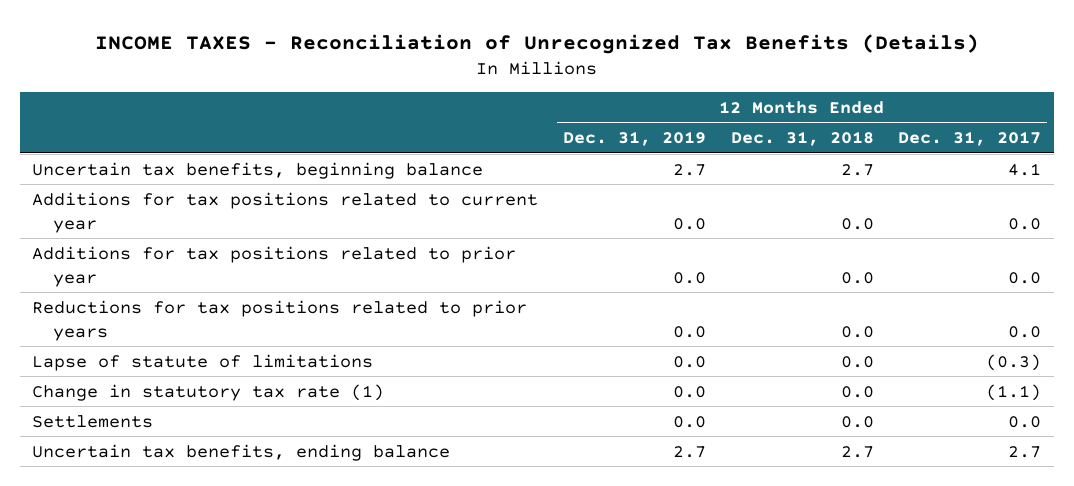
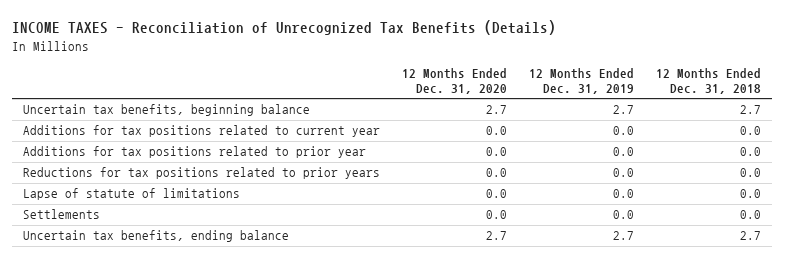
[898,131,1042,147] Dec. 31, 2017 -> none
none -> [402,67,508,94] 12 Months Ended Dec. 31, 2020
[32,383,385,401] Change in statutory tax rate (1) -> none

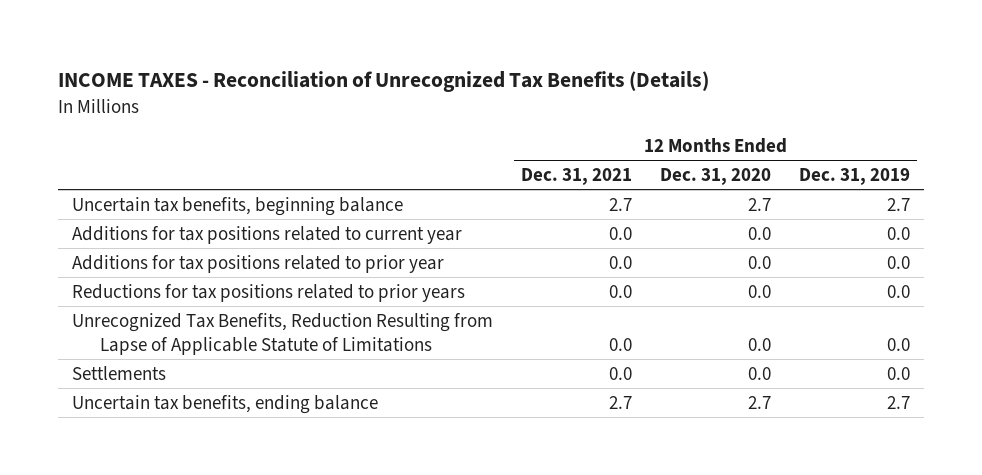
[656,67,762,94] 12 Months Ended Dec. 31, 2018 -> none
none -> [520,167,632,185] Dec. 31, 2021
[23,188,241,201] Lapse of statute of limitations -> [71,312,493,355] Unrecognized Tax Benefits, Reduction Resulting from Lapse of Applicable Statute of Limitations

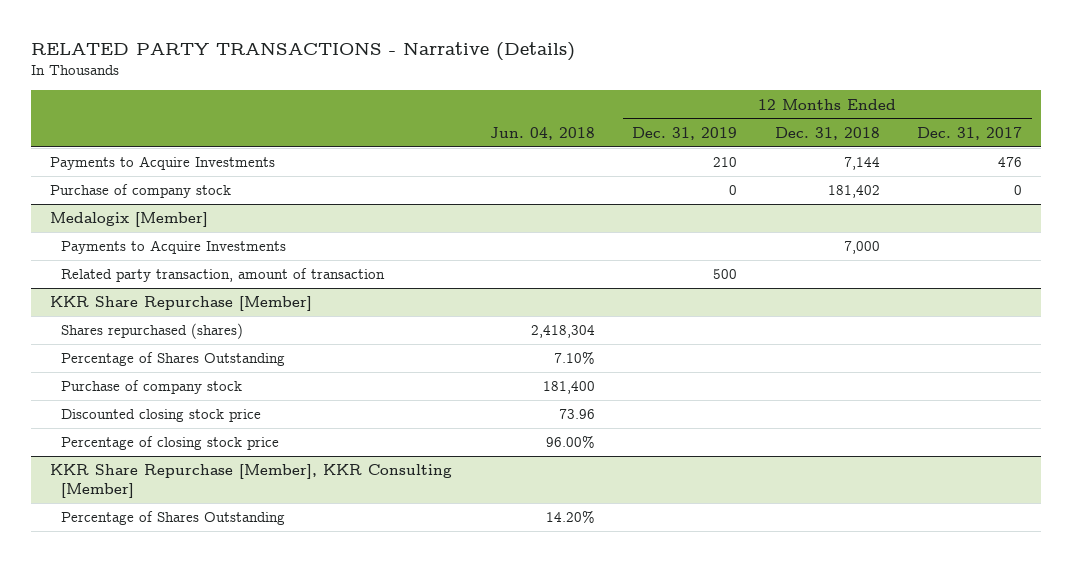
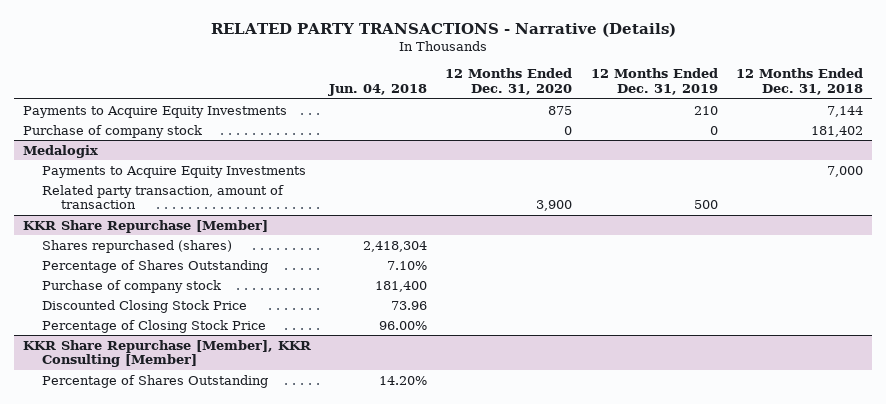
[917,126,1023,140] Dec. 31, 2017 -> none
none -> [445,68,573,96] 12 Months Ended Dec. 31, 2020
[49,156,275,171] Payments to Acquire Investments -> [22,105,287,118] Payments to Acquire Equity Investments
[49,212,208,228] Medalogix [Member] -> [22,144,98,158] Medalogix
[61,240,287,255] Payments to Acquire Investments -> [42,165,307,178] Payments to Acquire Equity Investments
[61,409,262,423] Discounted closing stock price -> [42,299,248,313] Discounted Closing Stock Price
[61,436,280,451] Percentage of closing stock price -> [42,319,267,333] Percentage of Closing Stock Price

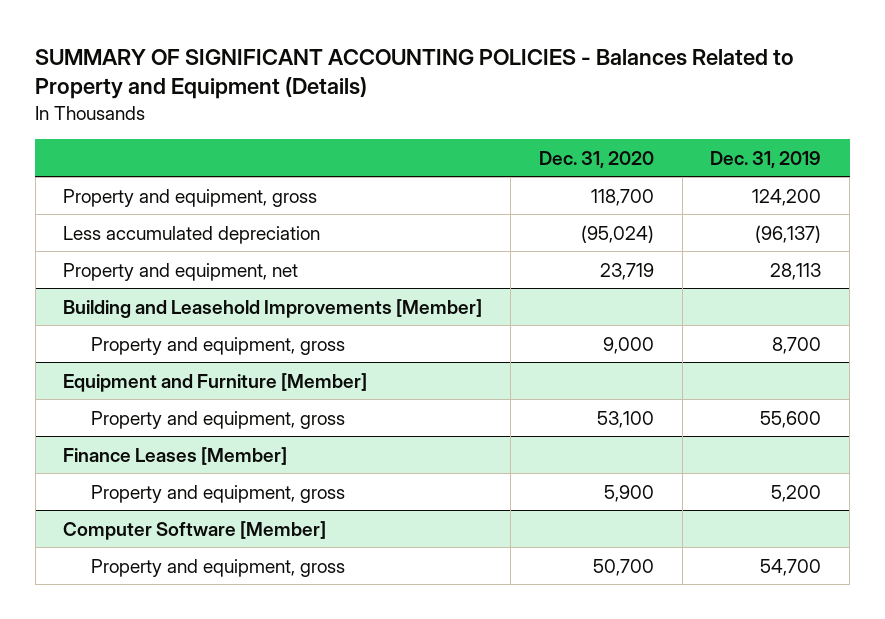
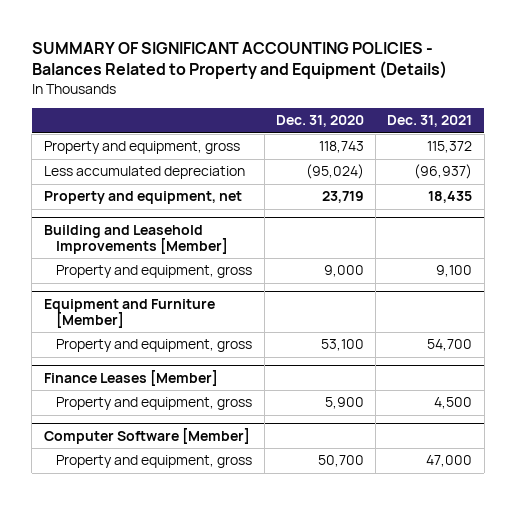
[710,150,822,168] Dec. 31, 2019 -> none
none -> [387,115,473,128] Dec. 31, 2021
[590,188,654,206] 118,700 -> [318,141,364,154] 118,743

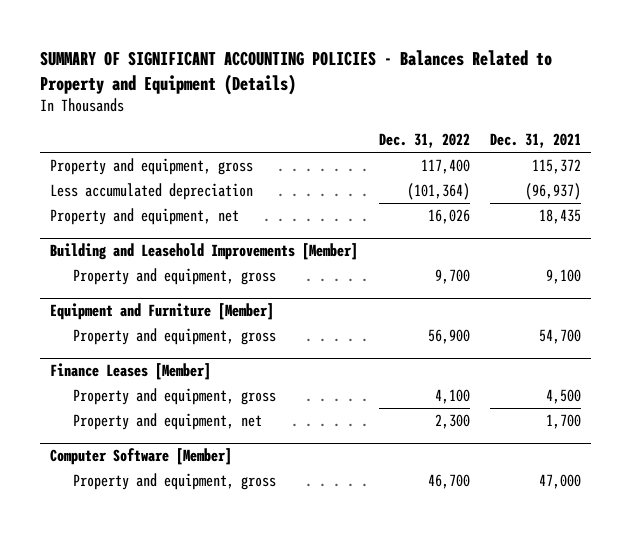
[275,115,364,128] Dec. 31, 2020 -> none
none -> [378,133,470,149] Dec. 31, 2022
none -> [73,413,263,431] Property and equipment, net

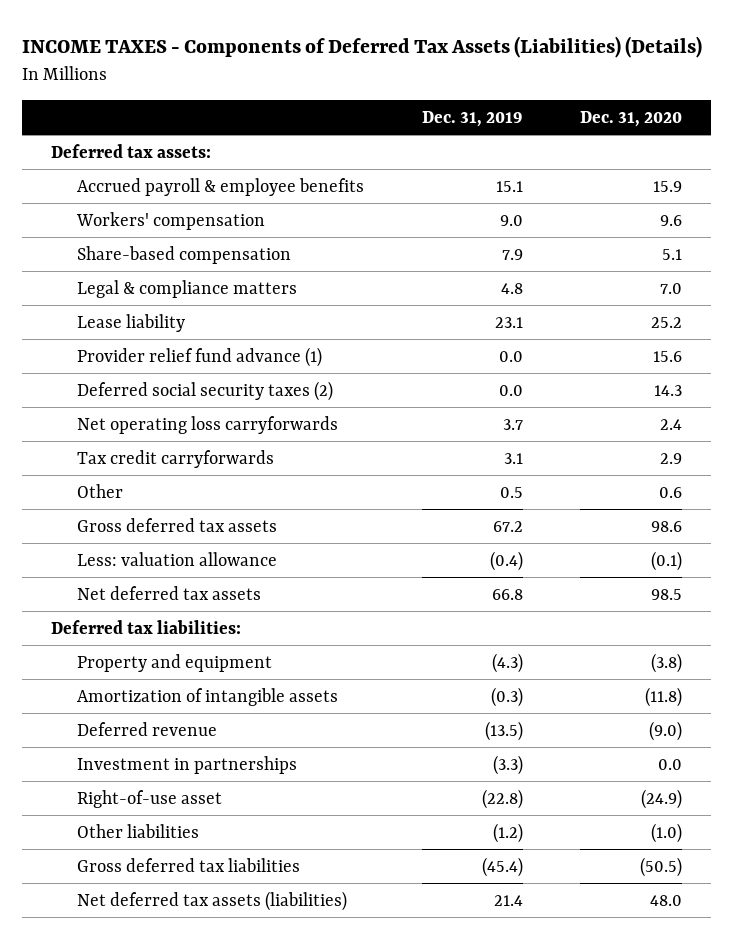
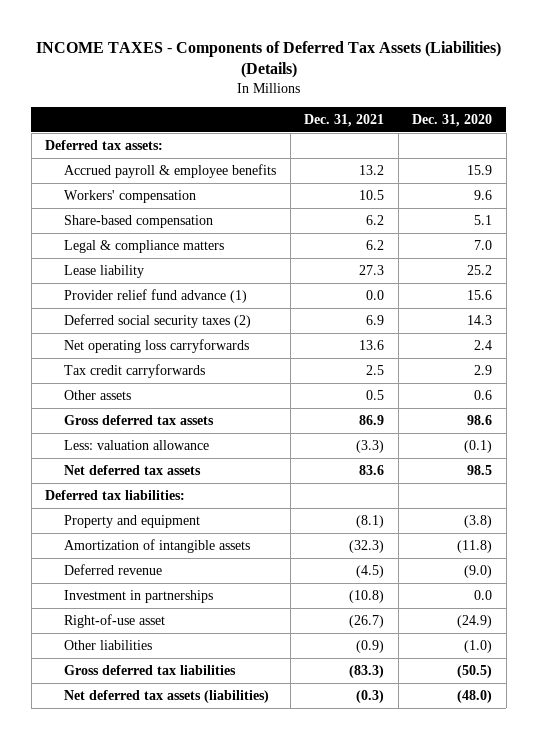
[421,110,523,127] Dec. 31, 2019 -> none
none -> [304,113,385,127] Dec. 31, 2021
[76,483,123,498] Other -> [64,389,132,400] Other assets
[650,894,683,906] 48.0 -> [457,689,493,703] (48.0)

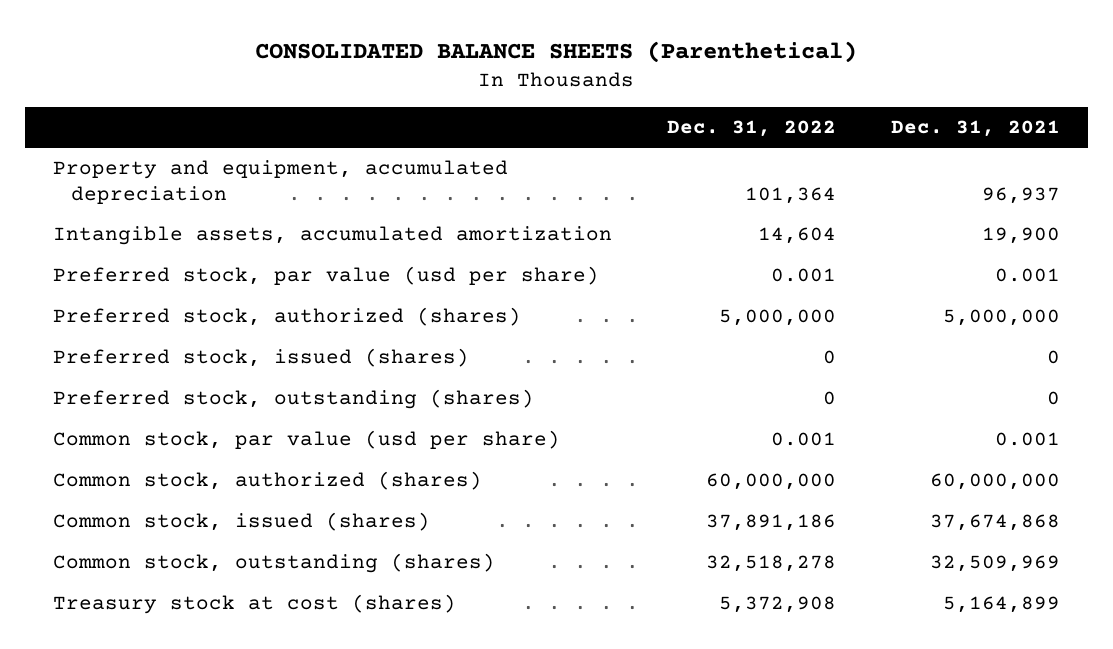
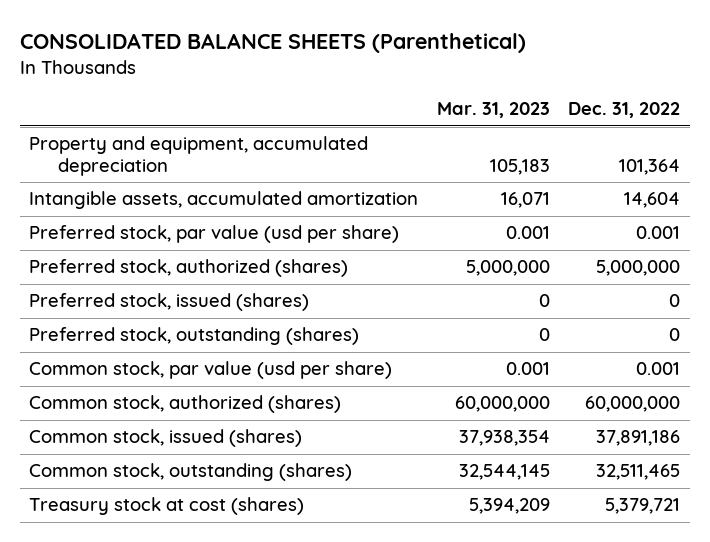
[891,119,1061,137] Dec. 31, 2021 -> none
none -> [436,102,550,119] Mar. 31, 2023
[705,555,836,573] 32,518,278 -> [596,464,681,481] 32,511,465
[718,596,836,614] 5,372,908 -> [605,498,681,515] 5,379,721

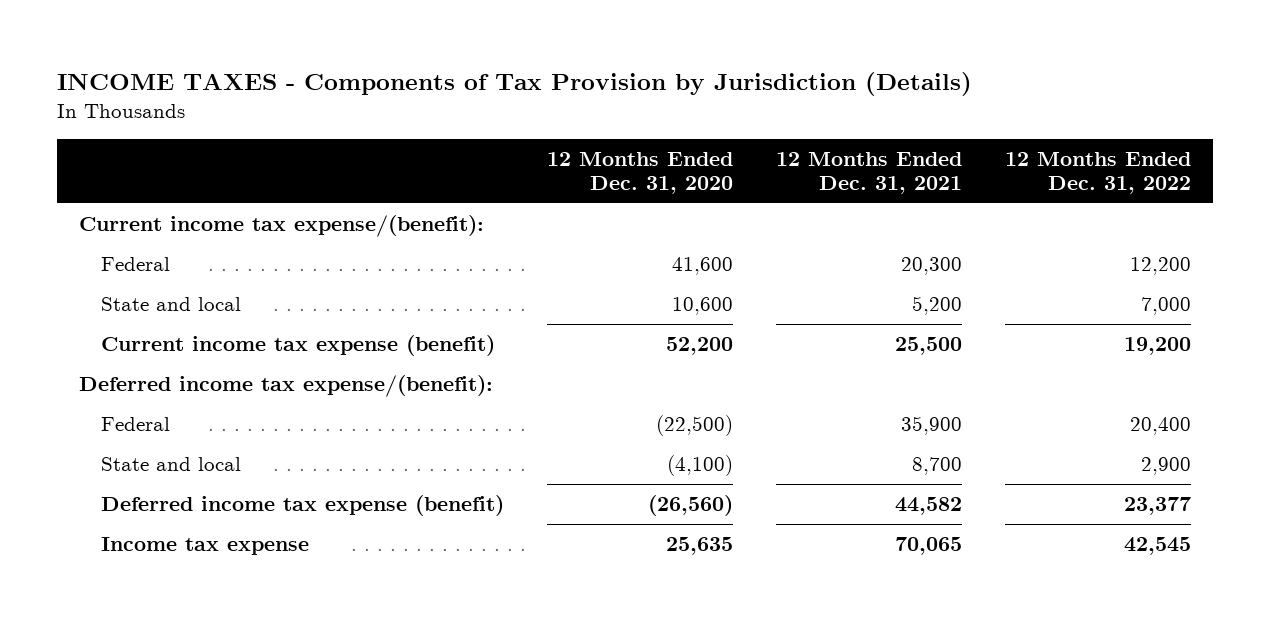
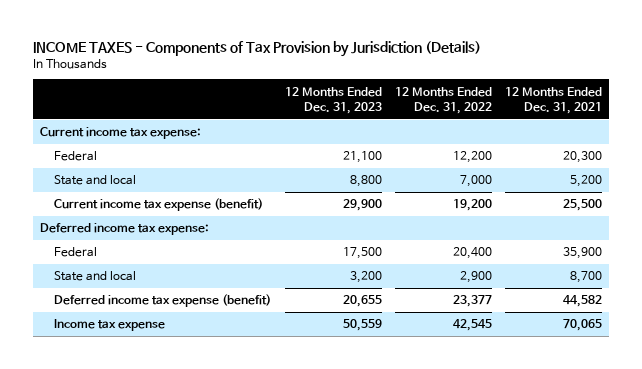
[547,152,734,195] 12 Months Ended Dec. 31, 2020 -> none
none -> [284,86,382,114] 12 Months Ended Dec. 31, 2023
[78,215,484,238] Current income tax expense/(benefit): -> [39,127,201,140] Current income tax expense:
[78,375,493,398] Deferred income tax expense/(benefit): -> [39,223,209,236] Deferred income tax expense:

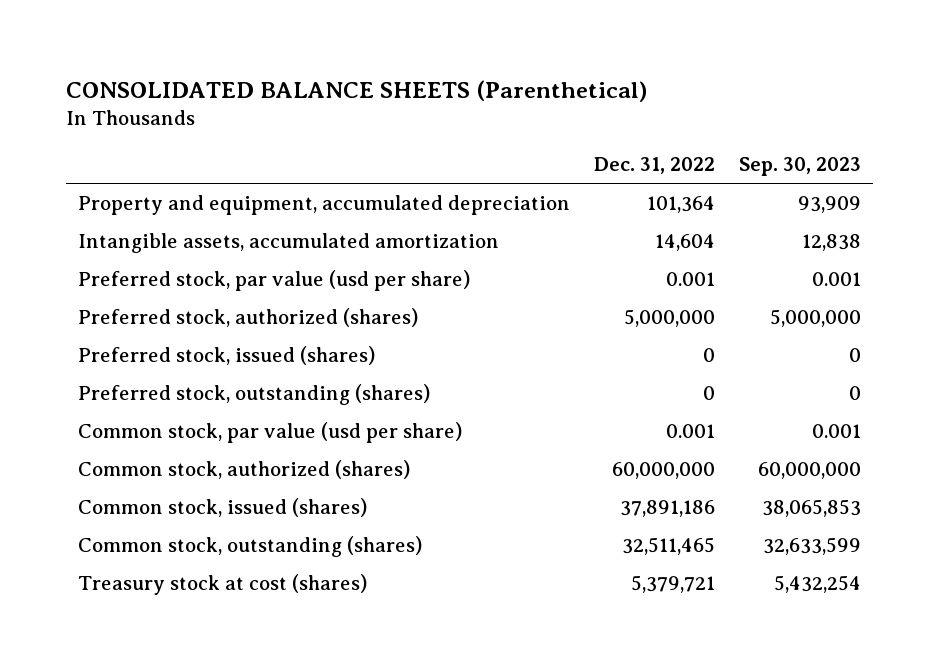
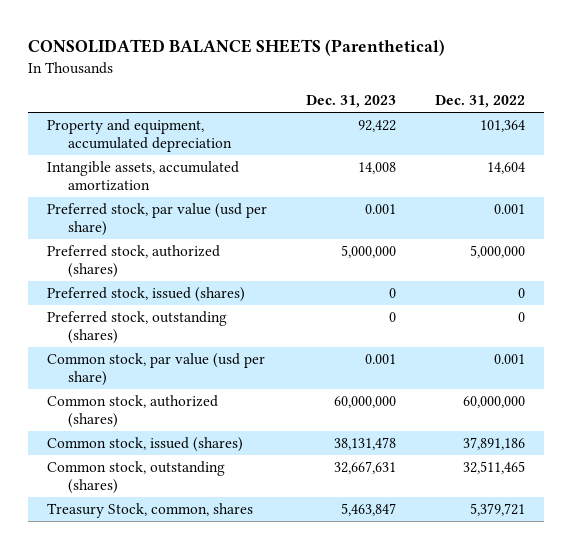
[738,157,861,177] Sep. 30, 2023 -> none
none -> [306,95,397,109] Dec. 31, 2023
[78,573,368,595] Treasury stock at cost (shares) -> [47,503,254,519] Treasury Stock, common, shares

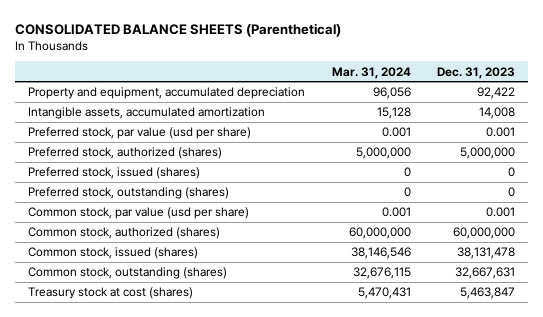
[434,95,525,109] Dec. 31, 2022 -> none
none -> [331,66,411,79] Mar. 31, 2024
[47,503,254,519] Treasury Stock, common, shares -> [28,287,194,300] Treasury stock at cost (shares)

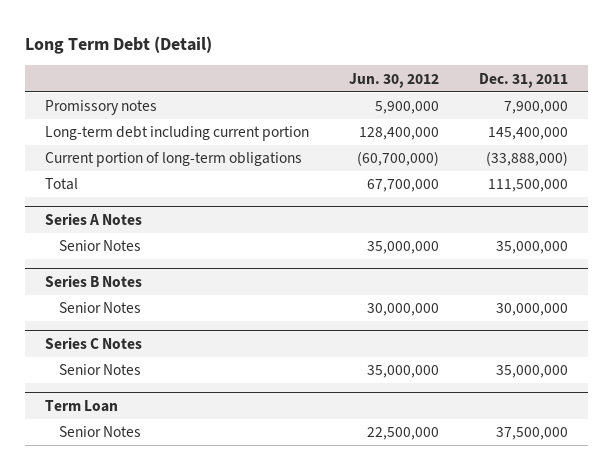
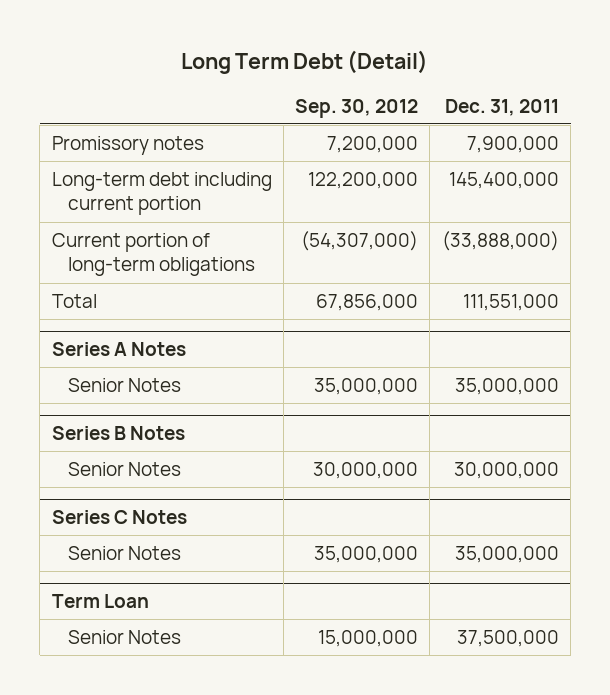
[349,72,440,88] Jun. 30, 2012 -> none
none -> [295,98,419,118] Sep. 30, 2012
[488,179,569,193] 111,500,000 -> [462,293,559,311] 111,551,000

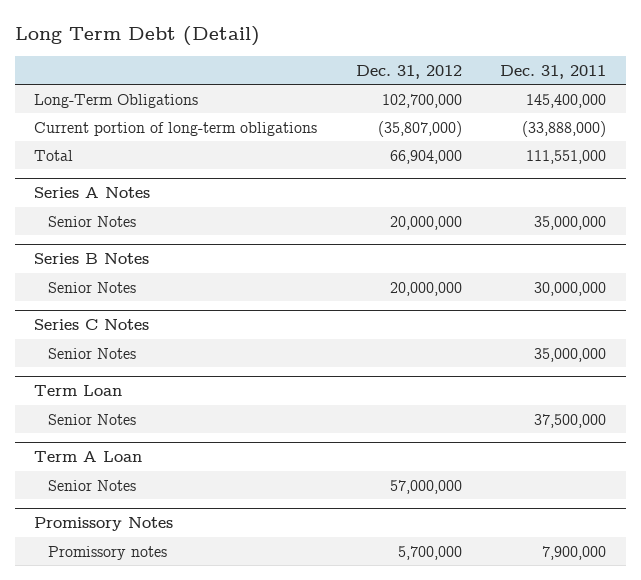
[295,98,419,118] Sep. 30, 2012 -> none
none -> [355,64,462,79] Dec. 31, 2012
[51,135,204,155] Promissory notes -> none
[51,171,272,216] Long-term debt including current portion -> [34,93,199,108] Long-Term Obligations
none -> [34,451,143,463] Term A Loan
none -> [48,479,137,491] Senior Notes
none -> [34,517,174,532] Promissory Notes
none -> [48,545,168,560] Promissory notes

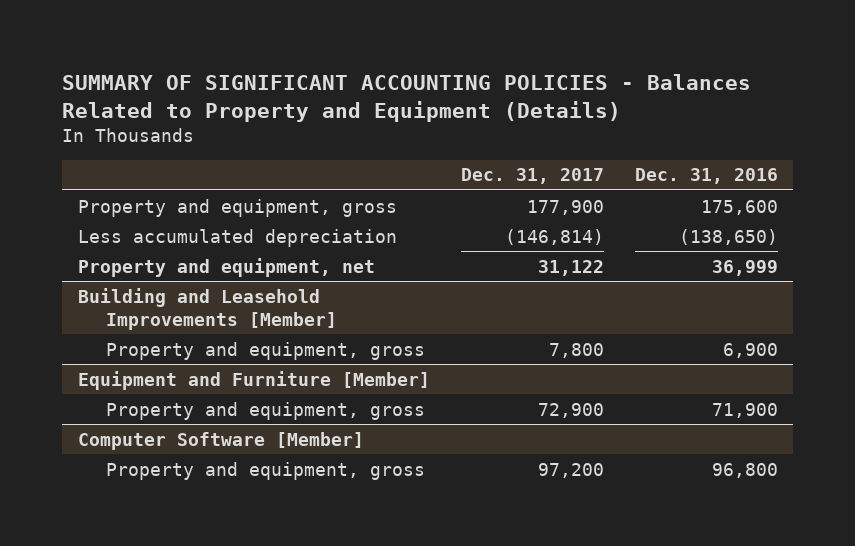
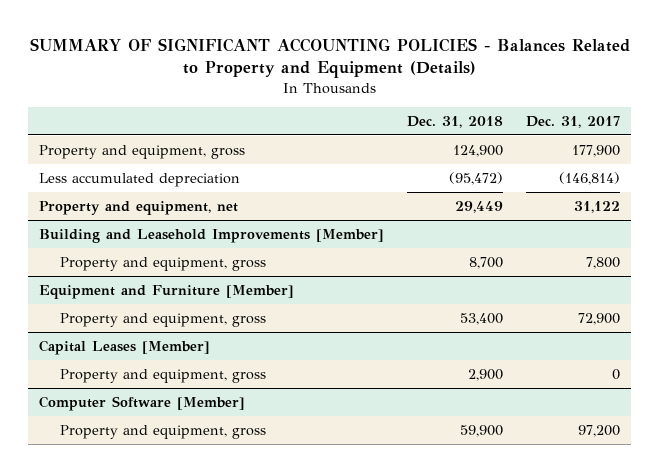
[634,168,778,185] Dec. 31, 2016 -> none
none -> [407,116,504,129] Dec. 31, 2018
none -> [39,339,211,355] Capital Leases [Member]
none -> [60,368,267,383] Property and equipment, gross

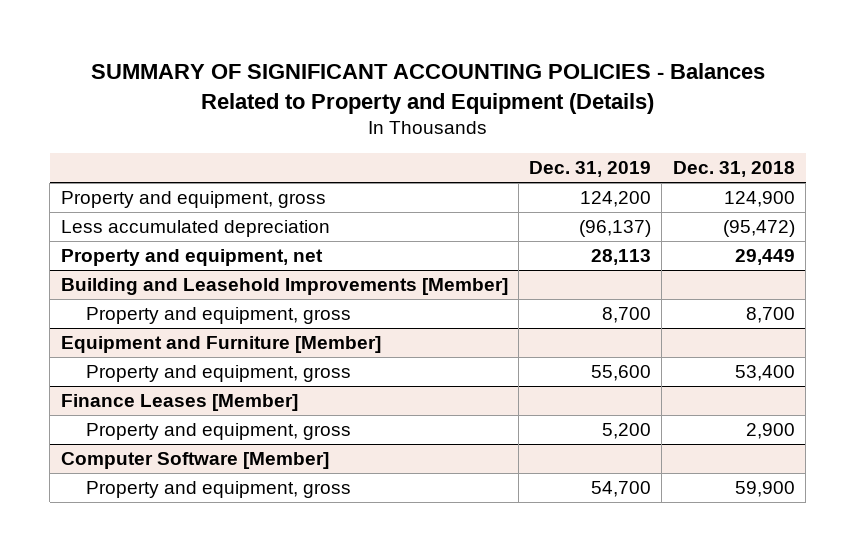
[525,116,620,129] Dec. 31, 2017 -> none
none -> [529,161,652,178] Dec. 31, 2019
[39,339,211,355] Capital Leases [Member] -> [60,394,298,412] Finance Leases [Member]

